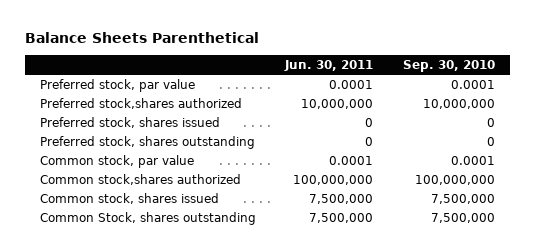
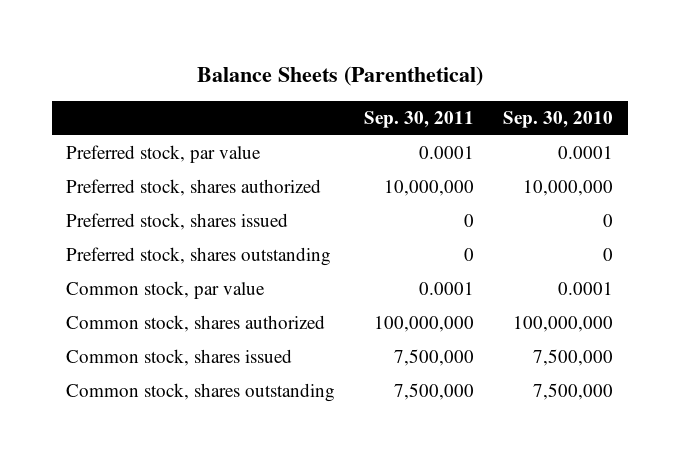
[25,32,260,44] Balance Sheets Parenthetical -> [196,65,483,86] Balance Sheets (Parenthetical)
[284,59,374,71] Jun. 30, 2011 -> none
none -> [364,111,475,129] Sep. 30, 2011
[39,97,242,109] Preferred stock,shares authorized -> [66,179,322,197] Preferred stock, shares authorized
[39,173,241,185] Common stock,shares authorized -> [66,315,326,333] Common stock, shares authorized
[39,211,256,225] Common Stock, shares outstanding -> [66,383,336,403] Common stock, shares outstanding

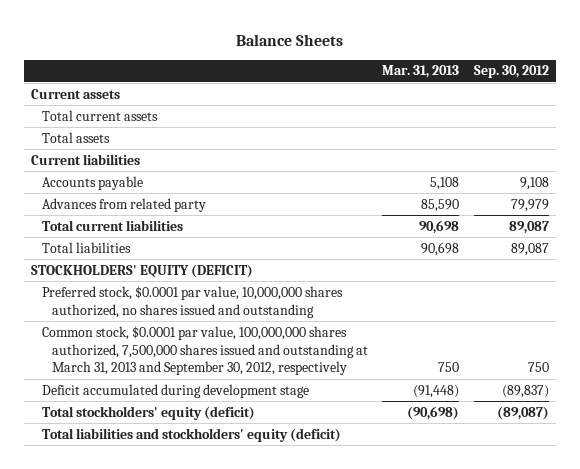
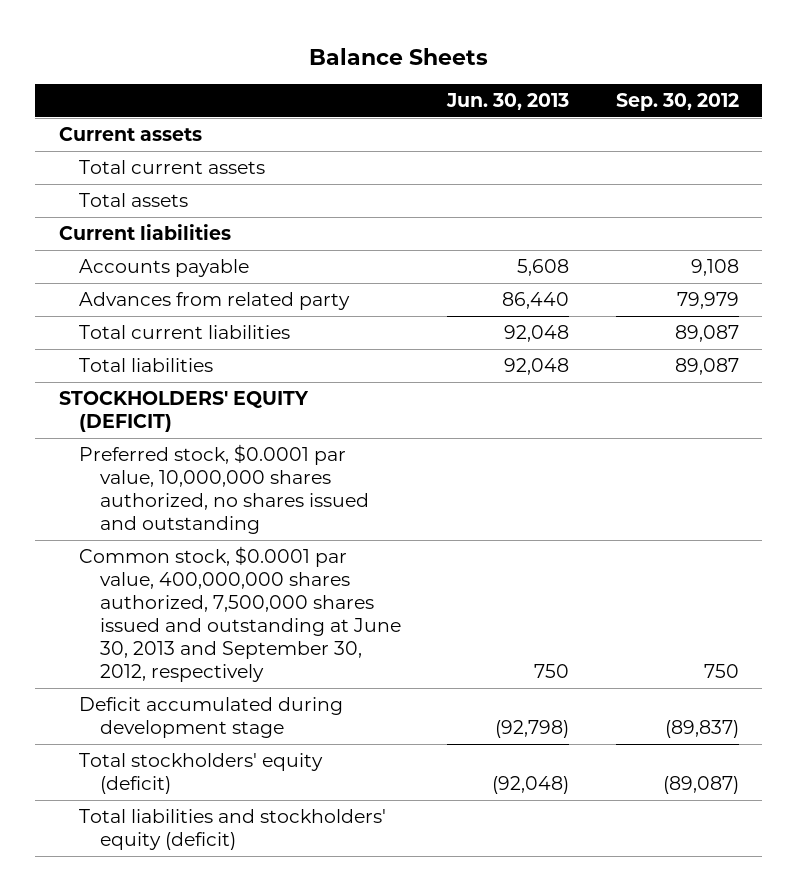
[382,65,460,79] Mar. 31, 2013 -> none
none -> [446,92,570,110] Jun. 30, 2013
[41,325,368,376] Common stock, $0.0001 par value, 100,000,000 shares authorized, 7,500,000 shares issued and outstanding at March 31, 2013 and September 30, 2012, respectively -> [79,546,401,683] Common stock, $0.0001 par value, 400,000,000 shares authorized, 7,500,000 shares issued and outstanding at June 30, 2013 and September 30, 2012, respectively

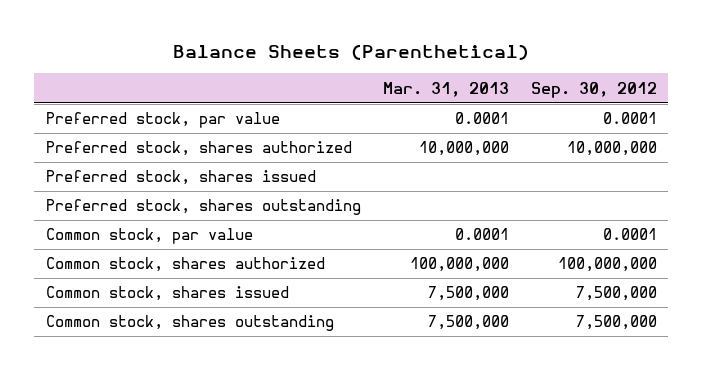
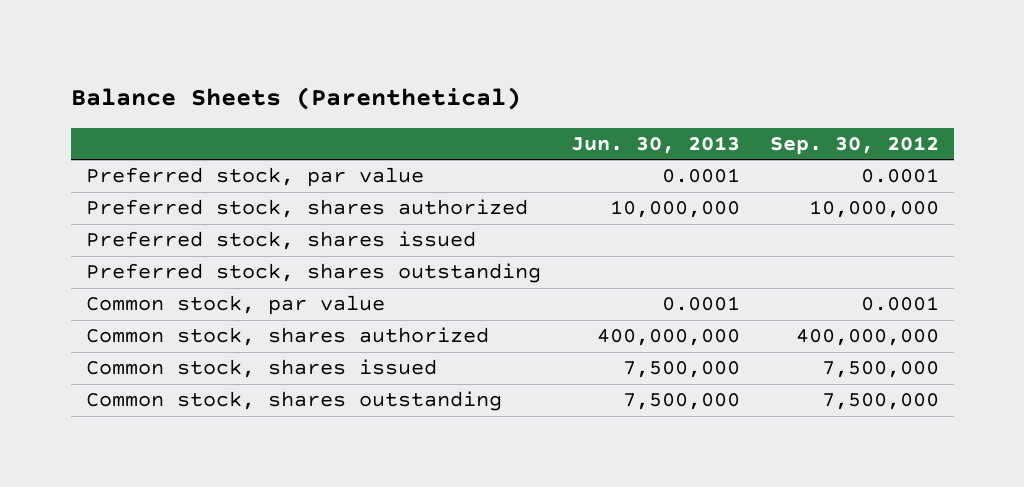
[382,81,509,97] Mar. 31, 2013 -> none
none -> [570,135,740,154] Jun. 30, 2013
[558,257,658,273] 100,000,000 -> [795,329,939,347] 400,000,000

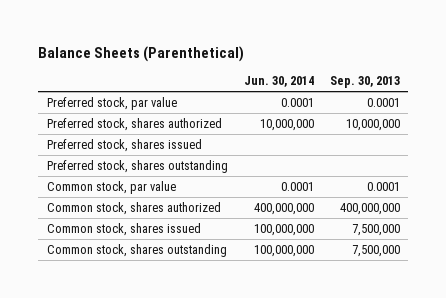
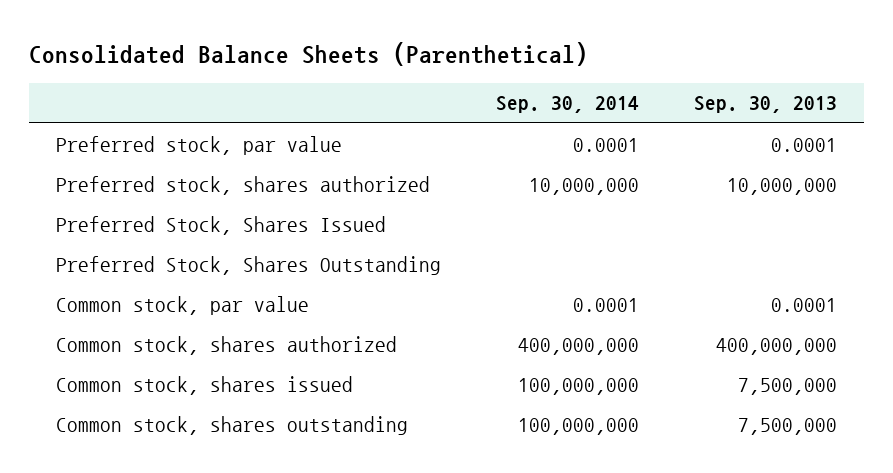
[38,45,245,62] Balance Sheets (Parenthetical) -> [28,41,588,66] Consolidated Balance Sheets (Parenthetical)
[243,76,314,88] Jun. 30, 2014 -> none
none -> [496,96,640,114] Sep. 30, 2014
[46,138,202,152] Preferred stock, shares issued -> [56,215,387,235] Preferred Stock, Shares Issued
[46,159,228,173] Preferred stock, shares outstanding -> [56,255,442,275] Preferred Stock, Shares Outstanding

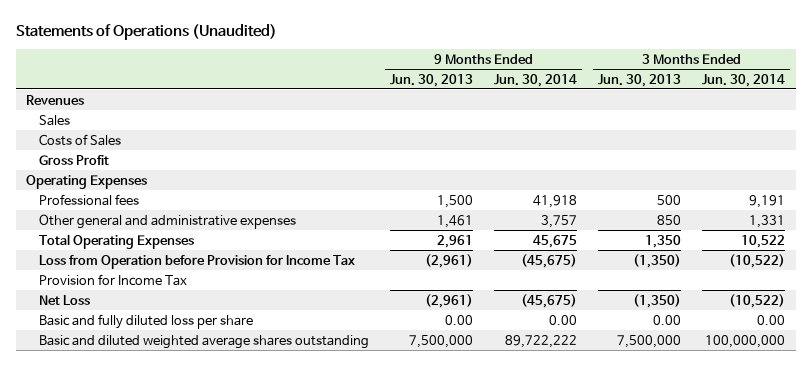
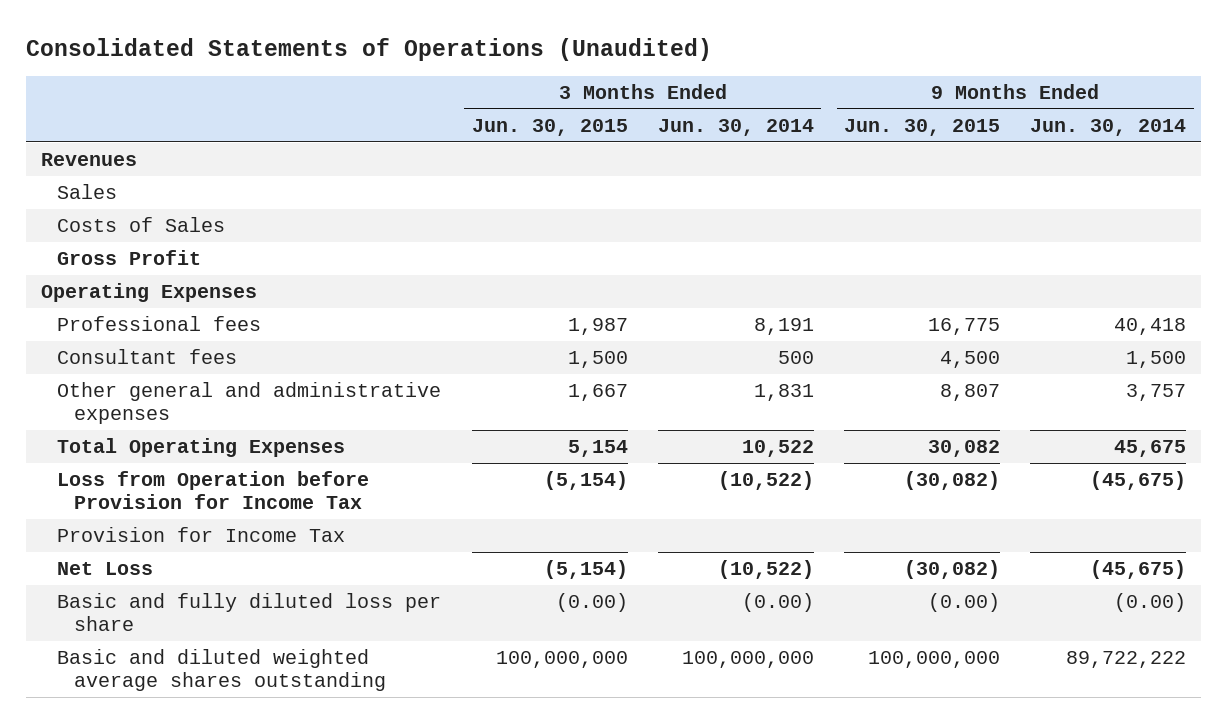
[15,24,277,41] Statements of Operations (Unaudited) -> [25,38,712,62] Consolidated Statements of Operations (Unaudited)
[390,73,474,87] Jun. 30, 2013 -> none
[598,73,682,87] Jun. 30, 2013 -> none
none -> [471,118,628,136] Jun. 30, 2015
none -> [844,118,1001,136] Jun. 30, 2015
[533,194,578,208] 41,918 -> [1114,317,1187,335] 40,418
[749,194,786,208] 9,191 -> [753,317,814,335] 8,191
none -> [57,348,238,364] Consultant fees
[749,214,786,228] 1,331 -> [753,383,814,401] 1,831
[549,314,578,325] 0.00 -> [1114,592,1187,612] (0.00)
[757,314,786,325] 0.00 -> [741,592,814,612] (0.00)

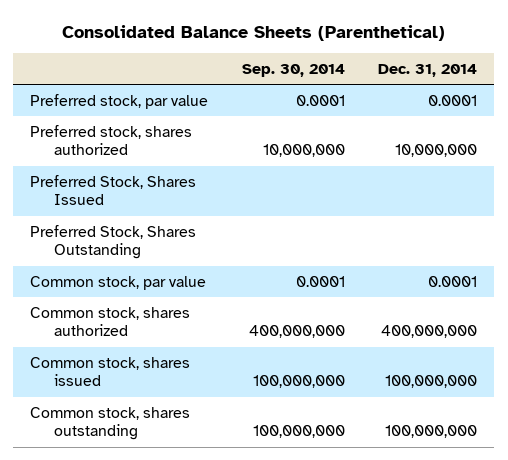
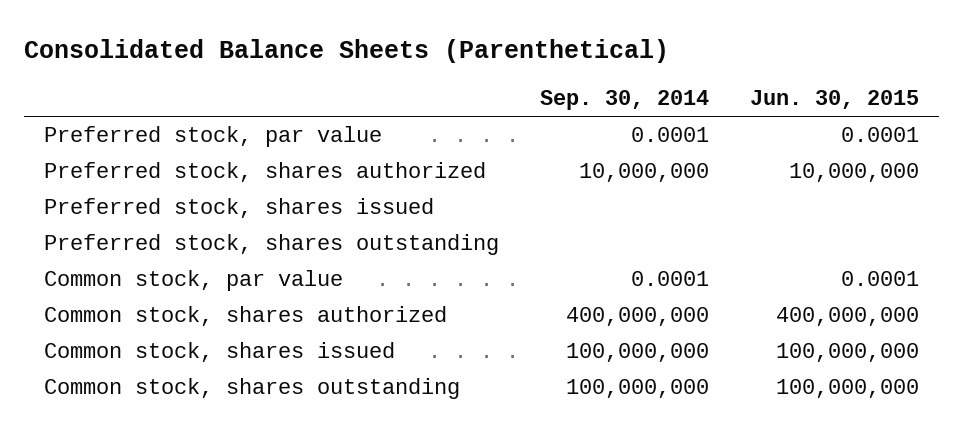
[378,64,478,78] Dec. 31, 2014 -> none
none -> [749,90,919,110] Jun. 30, 2015
[30,174,197,206] Preferred Stock, Shares Issued -> [44,198,435,219] Preferred stock, shares issued
[30,224,197,260] Preferred Stock, Shares Outstanding -> [44,234,500,256] Preferred stock, shares outstanding

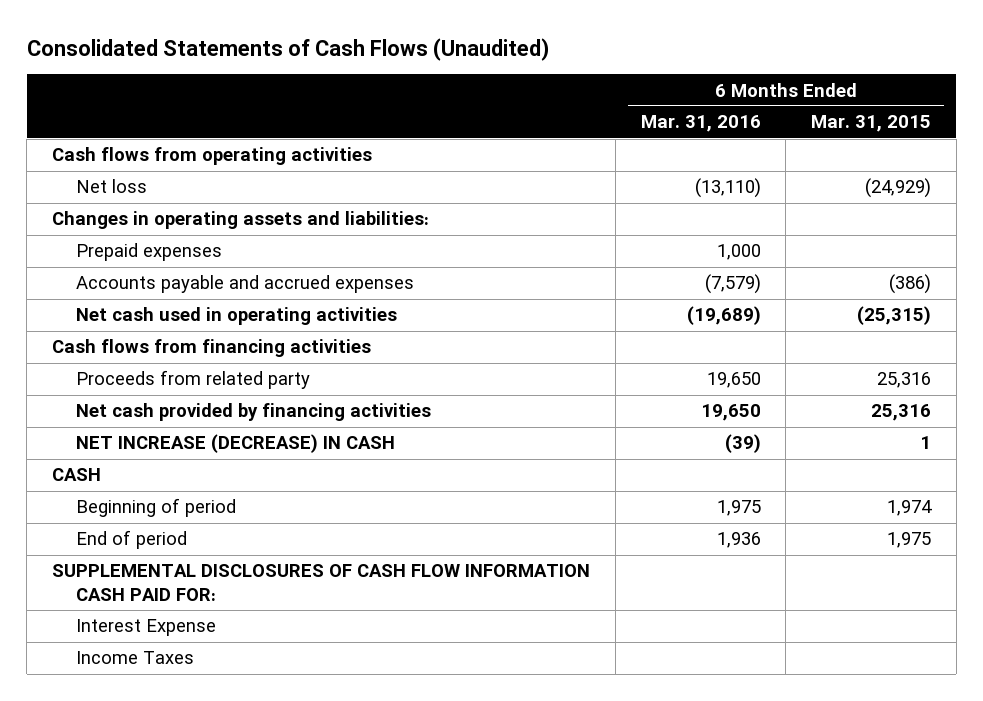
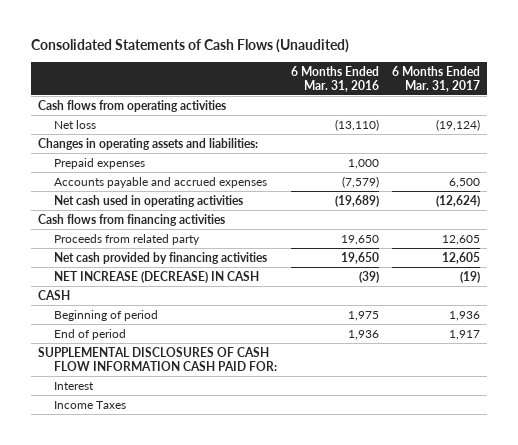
[810,115,931,133] Mar. 31, 2015 -> none
none -> [392,65,481,92] 6 Months Ended Mar. 31, 2017
[76,619,217,637] Interest Expense -> [54,381,95,390] Interest

